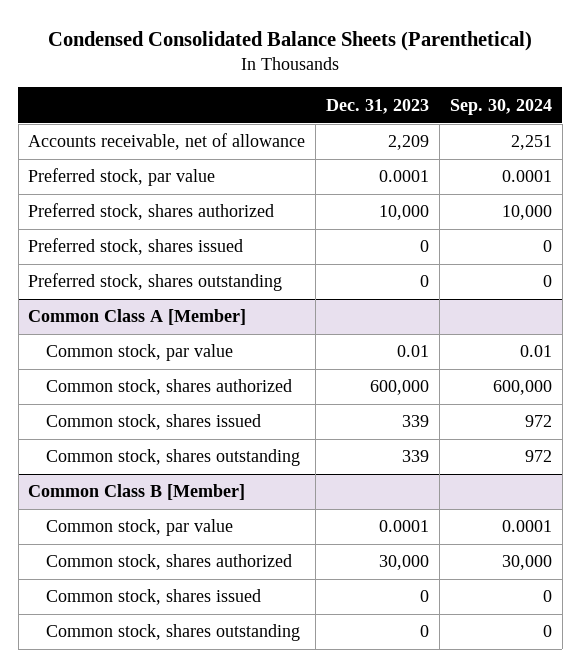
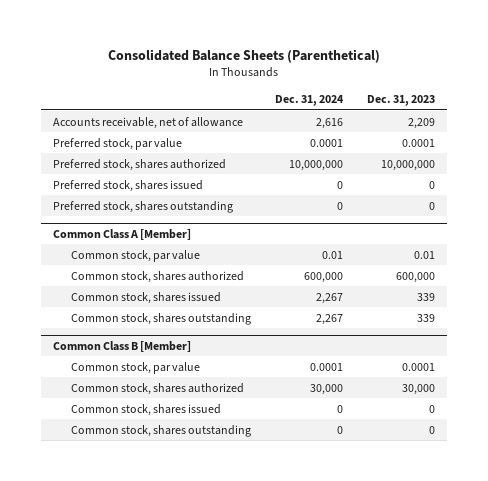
[48,30,533,51] Condensed Consolidated Balance Sheets (Parenthetical) -> [107,48,380,63] Consolidated Balance Sheets (Parenthetical)
[450,98,553,115] Sep. 30, 2024 -> none
none -> [275,95,345,107] Dec. 31, 2024
[379,205,430,221] 10,000 -> [381,159,436,171] 10,000,000

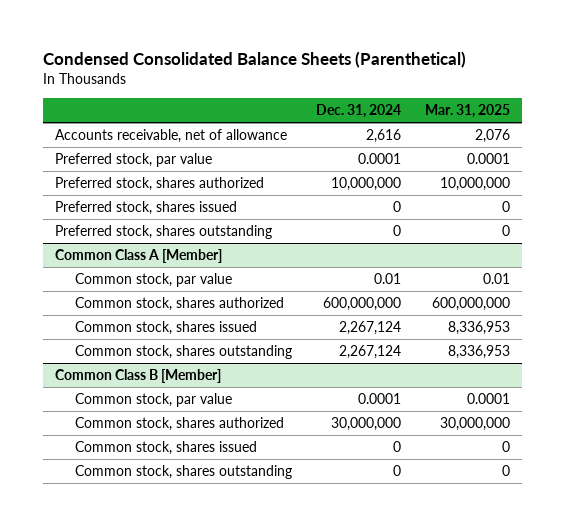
[107,48,380,63] Consolidated Balance Sheets (Parenthetical) -> [42,50,466,68] Condensed Consolidated Balance Sheets (Parenthetical)
[367,95,436,107] Dec. 31, 2023 -> none
none -> [424,104,510,119] Mar. 31, 2025
[304,271,344,283] 600,000 -> [322,297,401,312] 600,000,000
[316,292,344,304] 2,267 -> [338,321,401,336] 2,267,124
[316,313,344,325] 2,267 -> [338,345,401,360] 2,267,124
[310,383,344,395] 30,000 -> [330,417,401,432] 30,000,000

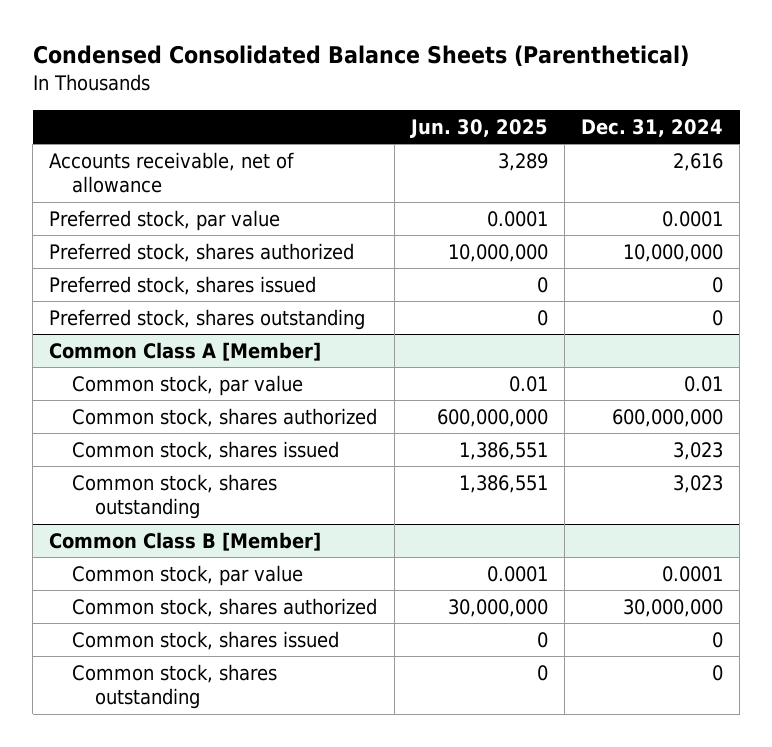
[424,104,510,119] Mar. 31, 2025 -> none
none -> [409,118,548,138] Jun. 30, 2025
[338,321,401,336] 2,267,124 -> [673,441,724,460] 3,023
[338,345,401,360] 2,267,124 -> [673,474,724,493] 3,023

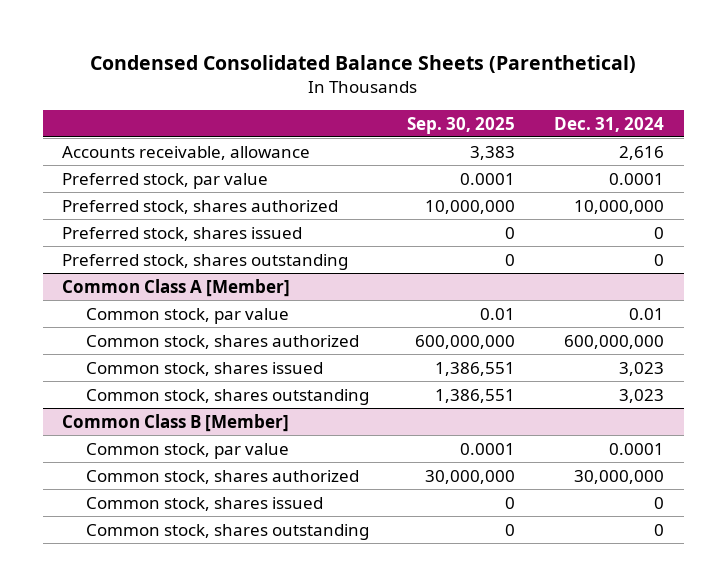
[409,118,548,138] Jun. 30, 2025 -> none
none -> [407,116,516,134] Sep. 30, 2025
[49,151,295,194] Accounts receivable, net of allowance -> [62,145,311,160] Accounts receivable, allowance

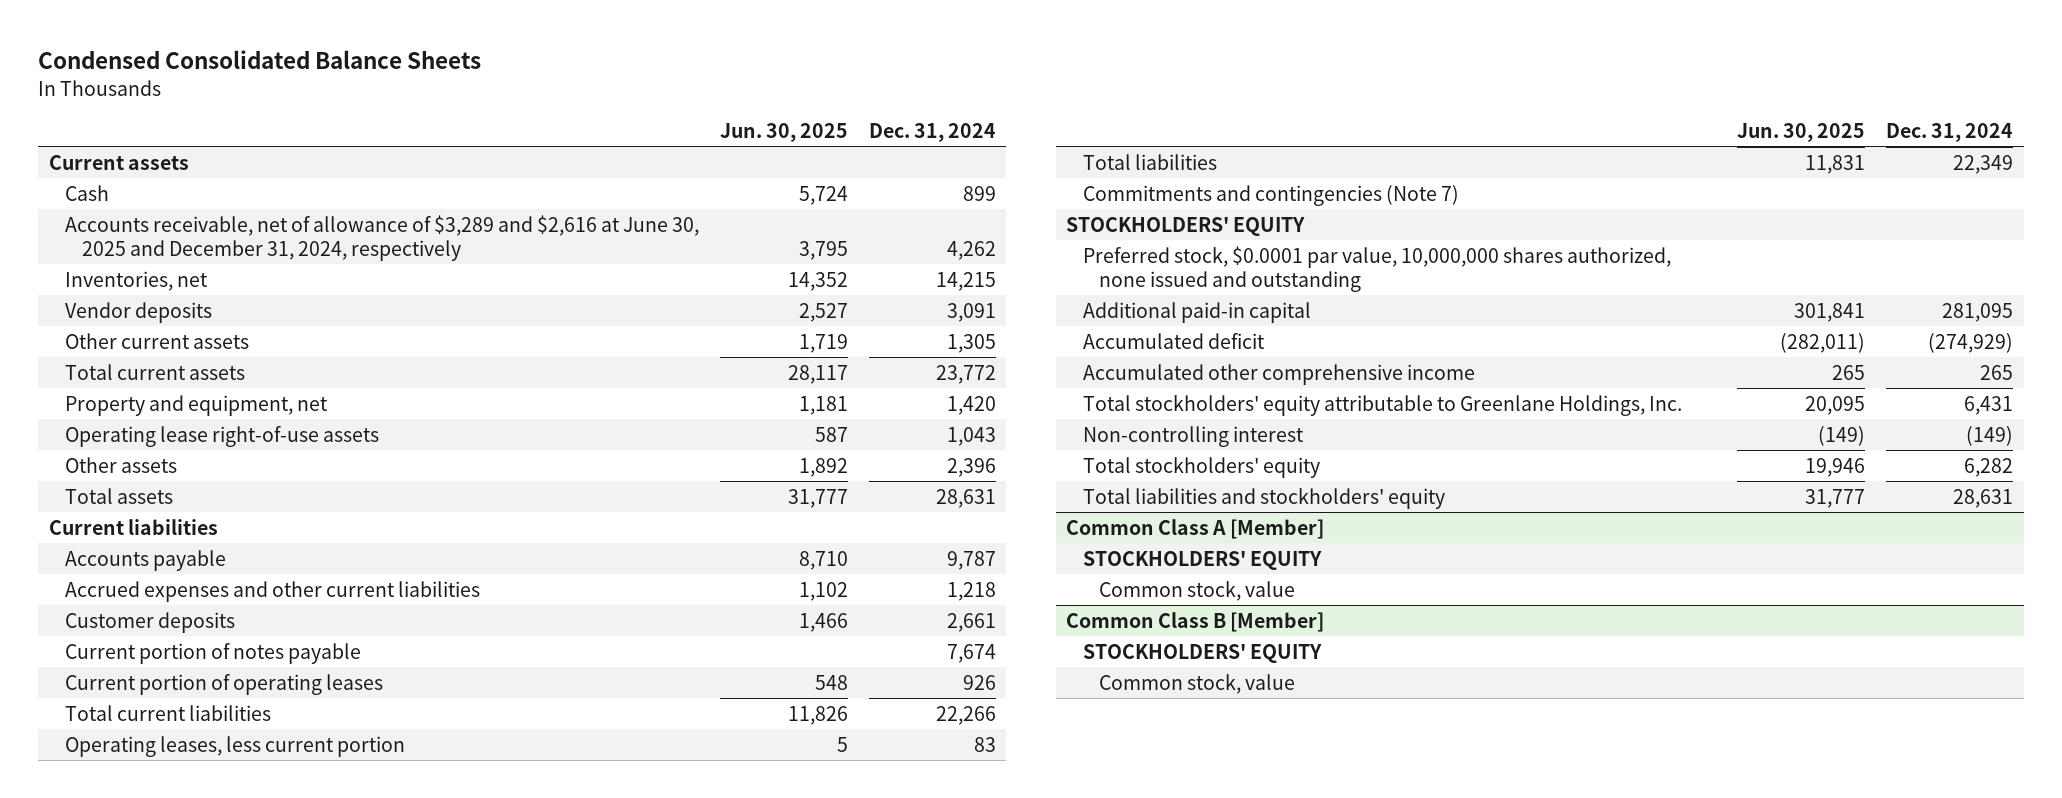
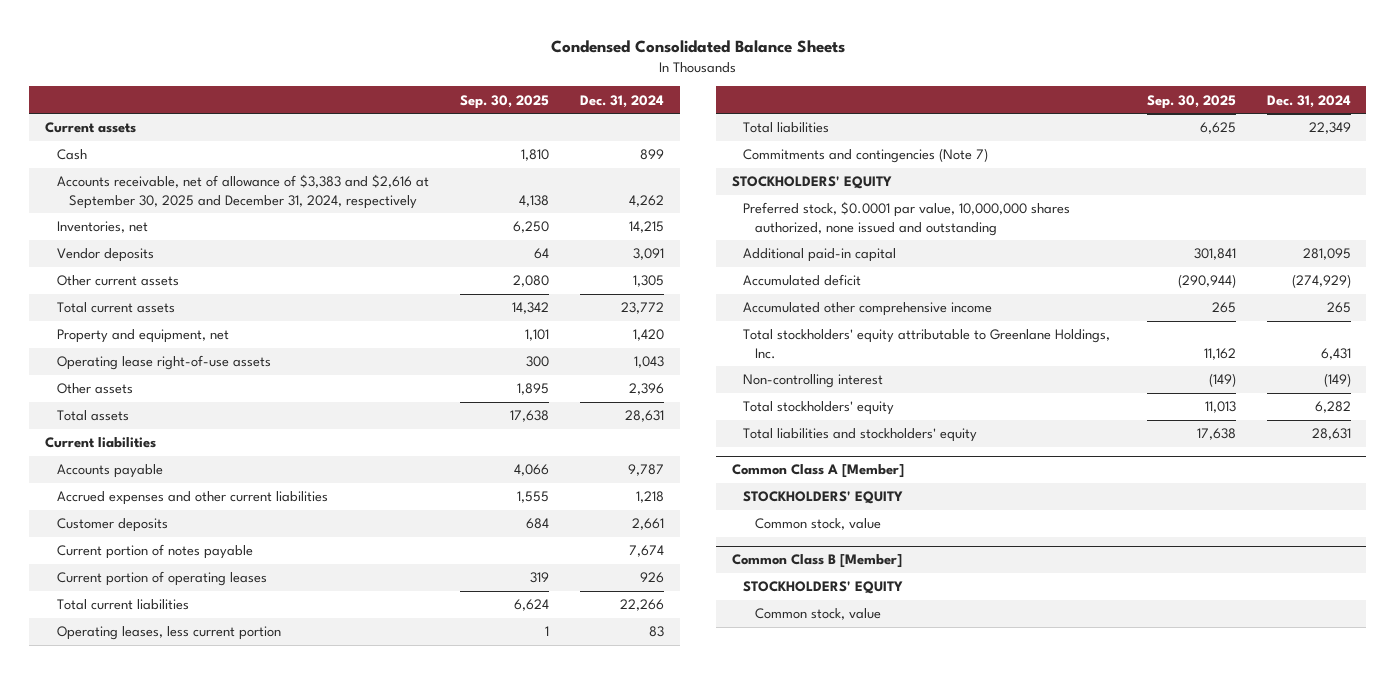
[720,122,849,142] Jun. 30, 2025 -> none
none -> [459,94,549,109] Sep. 30, 2025
[65,214,700,262] Accounts receivable, net of allowance of $3,289 and $2,616 at June 30, 2025 and December 31, 2024, respectively -> [56,174,429,209] Accounts receivable, net of allowance of $3,383 and $2,616 at September 30, 2025 and December 31, 2024, respectively

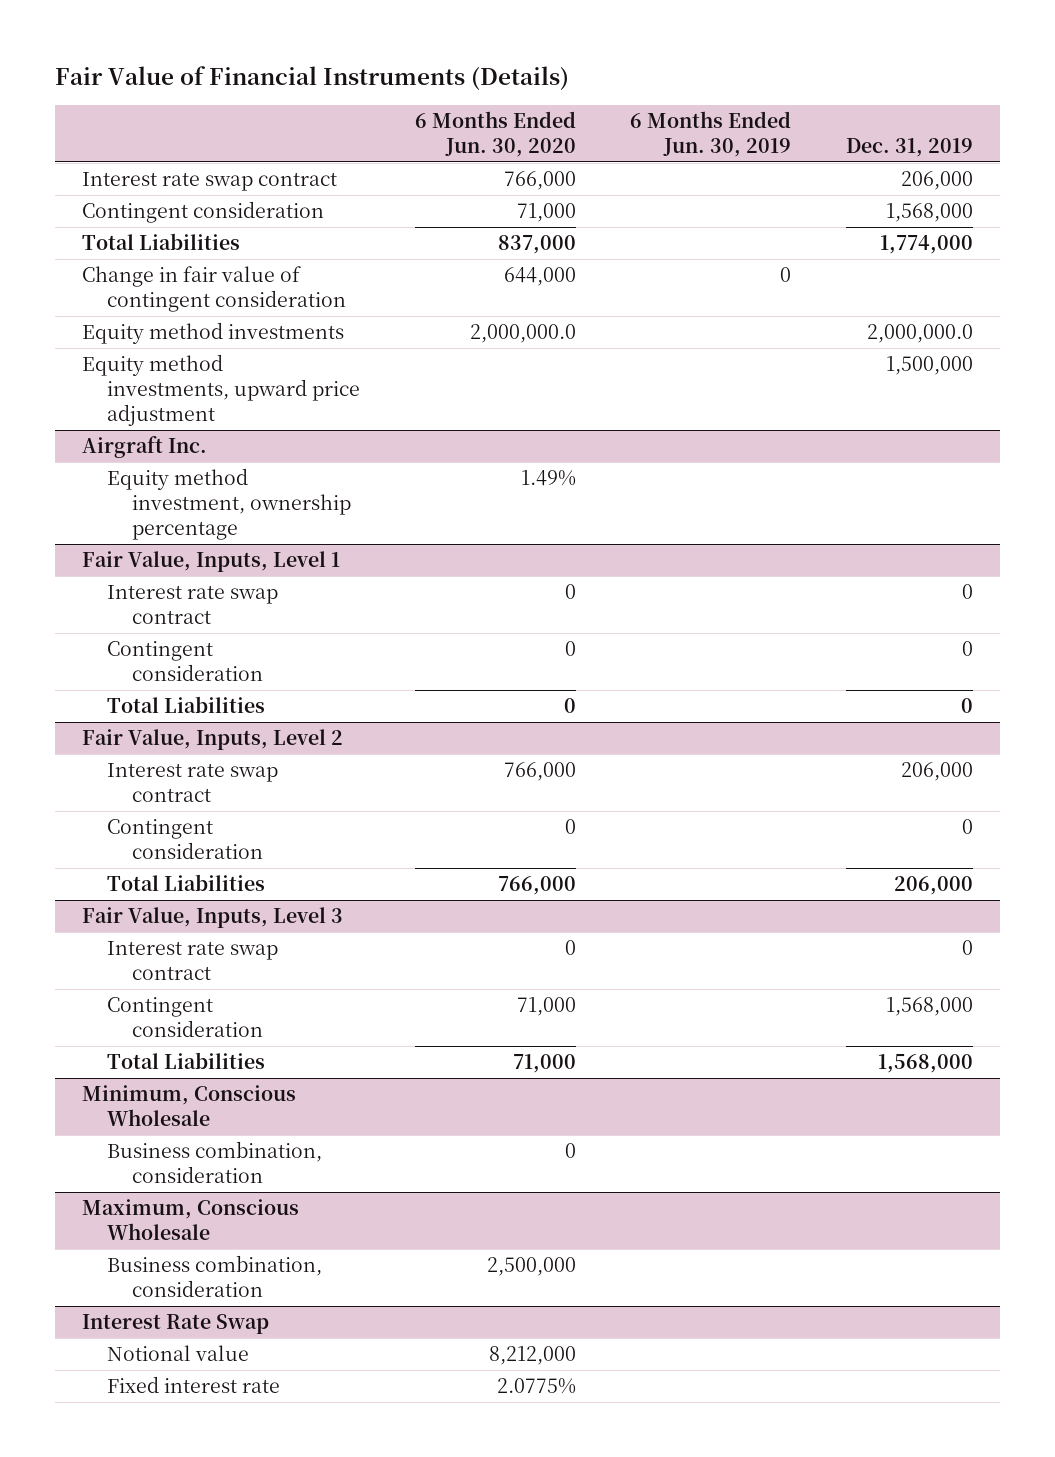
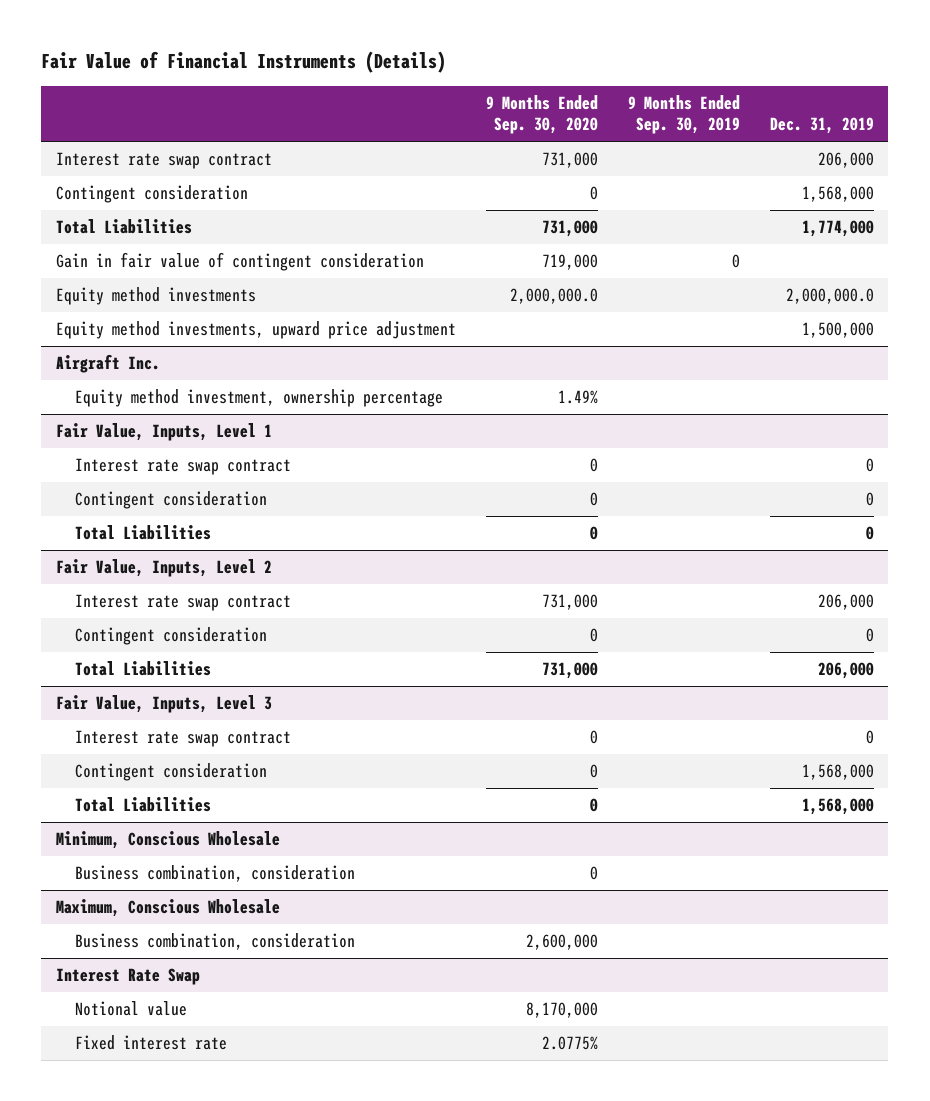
[414,111,576,157] 6 Months Ended Jun. 30, 2020 -> none
[630,111,792,157] 6 Months Ended Jun. 30, 2019 -> none
none -> [485,94,598,135] 9 Months Ended Sep. 30, 2020
none -> [627,94,740,135] 9 Months Ended Sep. 30, 2019
[82,266,347,313] Change in fair value of contingent consideration -> [56,251,425,271] Gain in fair value of contingent consideration

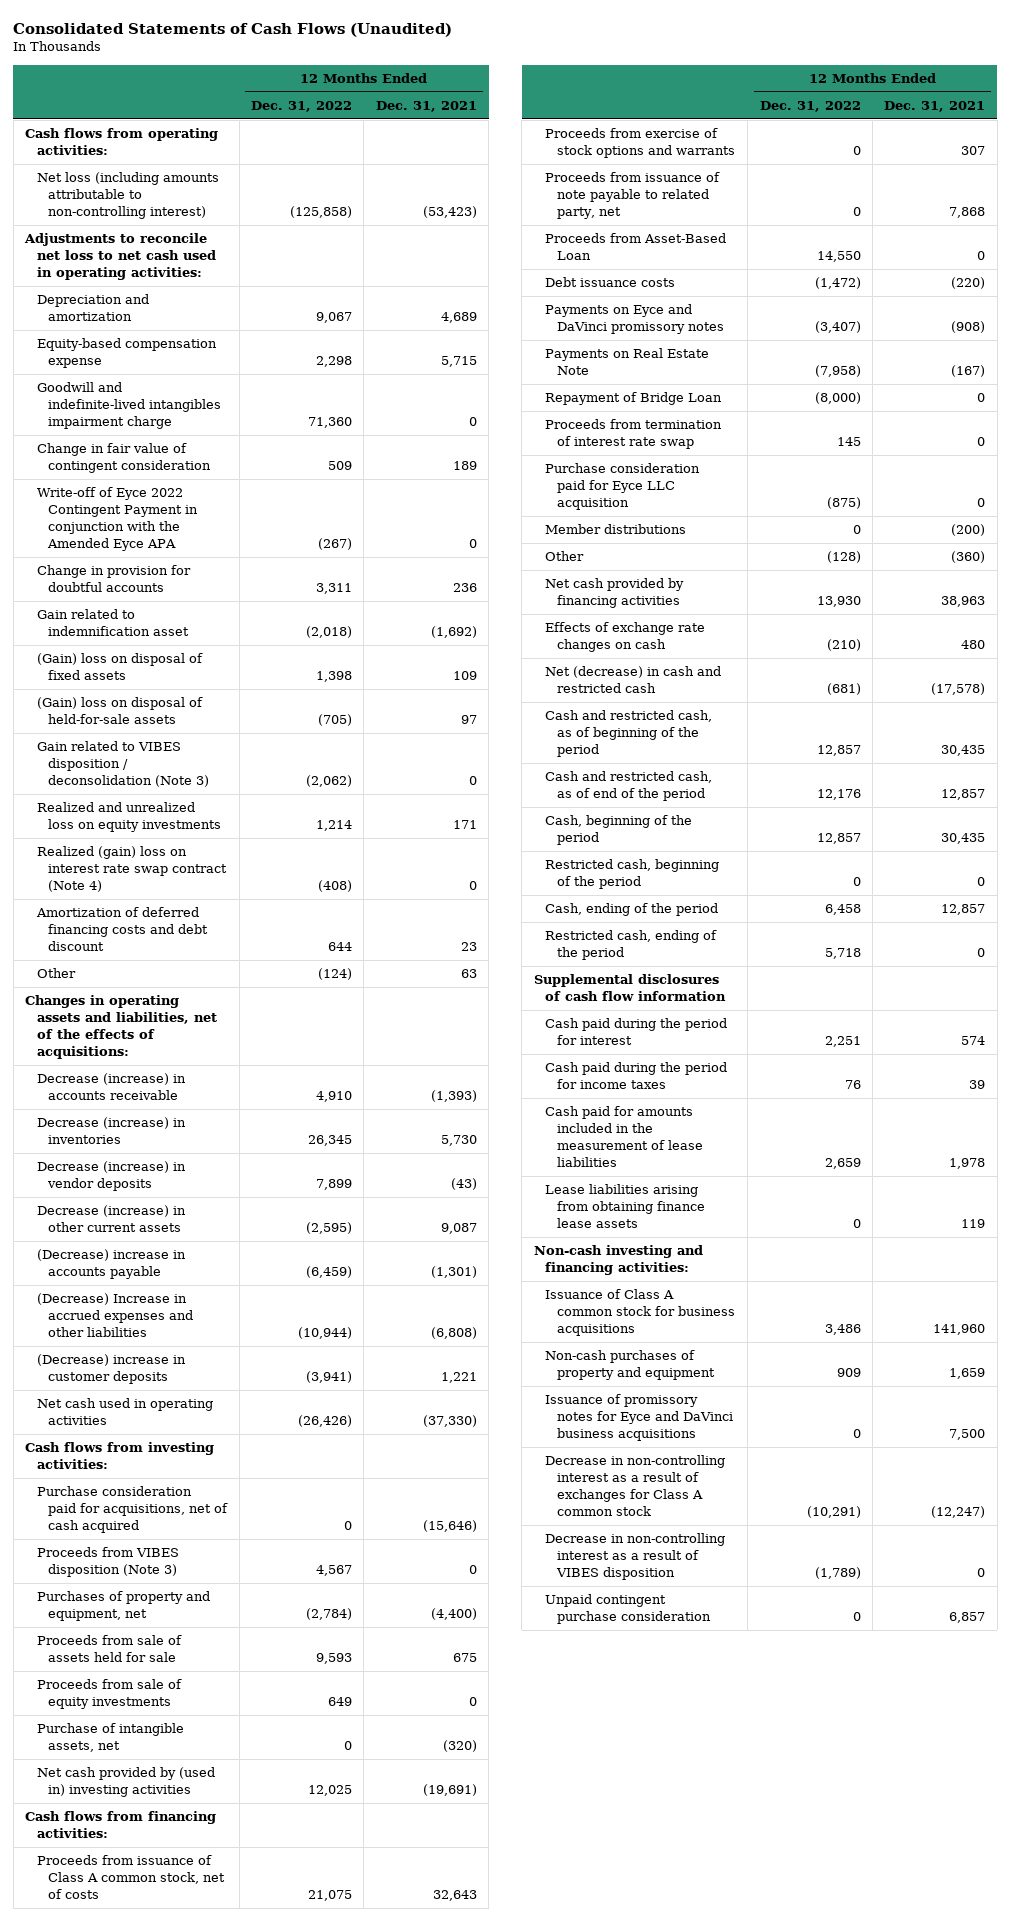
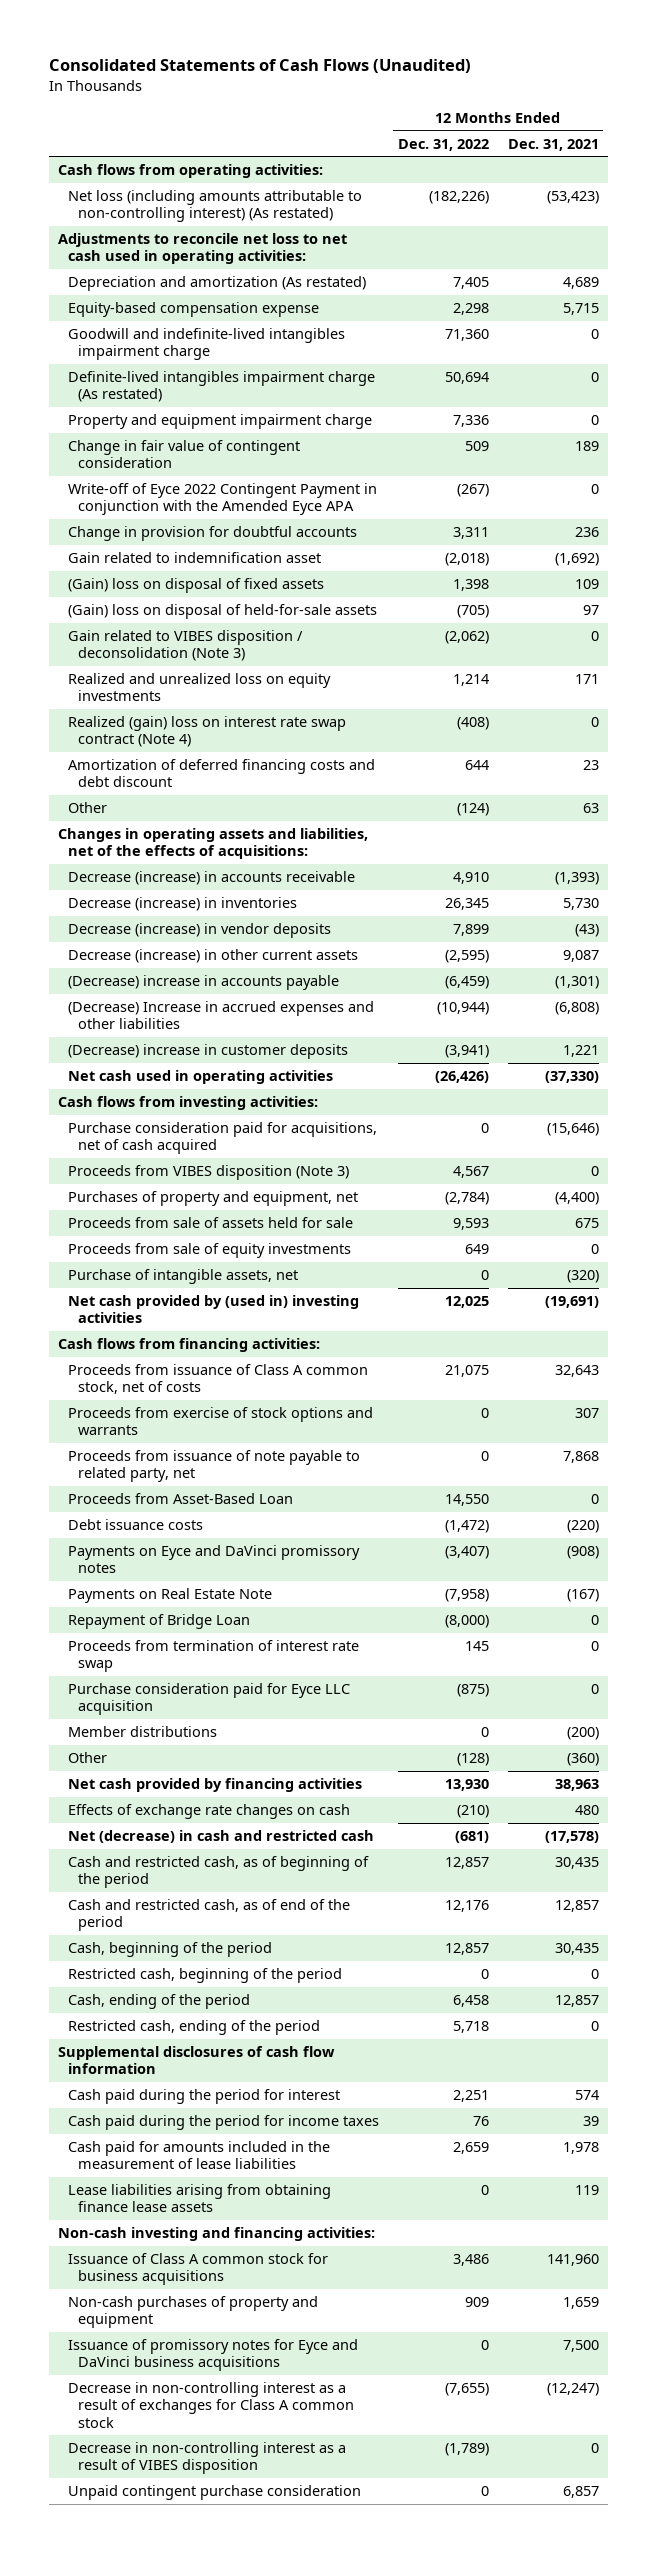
[36,172,219,220] Net loss (including amounts attributable to non-controlling interest) -> [68,189,363,223] Net loss (including amounts attributable to non-controlling interest) (As restated)
[290,206,353,219] (125,858) -> [428,190,489,204] (182,226)
[36,294,149,322] Depreciation and amortization -> [68,275,367,291] Depreciation and amortization (As restated)
[316,312,353,324] 9,067 -> [452,276,489,289] 7,405
none -> [68,370,376,403] Definite-lived intangibles impairment charge (As restated)
none -> [68,413,373,429] Property and equipment impairment charge
[806,1506,861,1519] (10,291) -> [444,2382,489,2396] (7,655)

